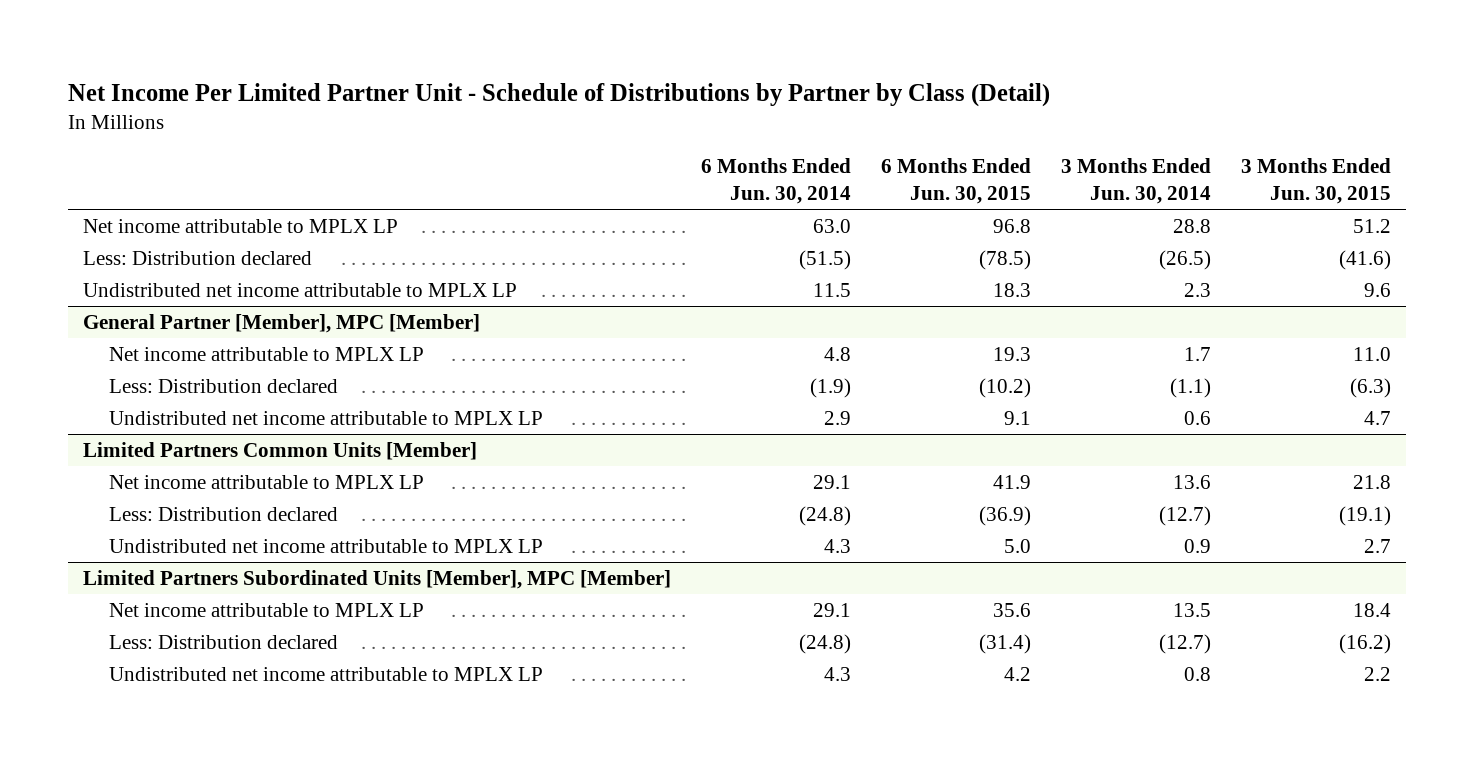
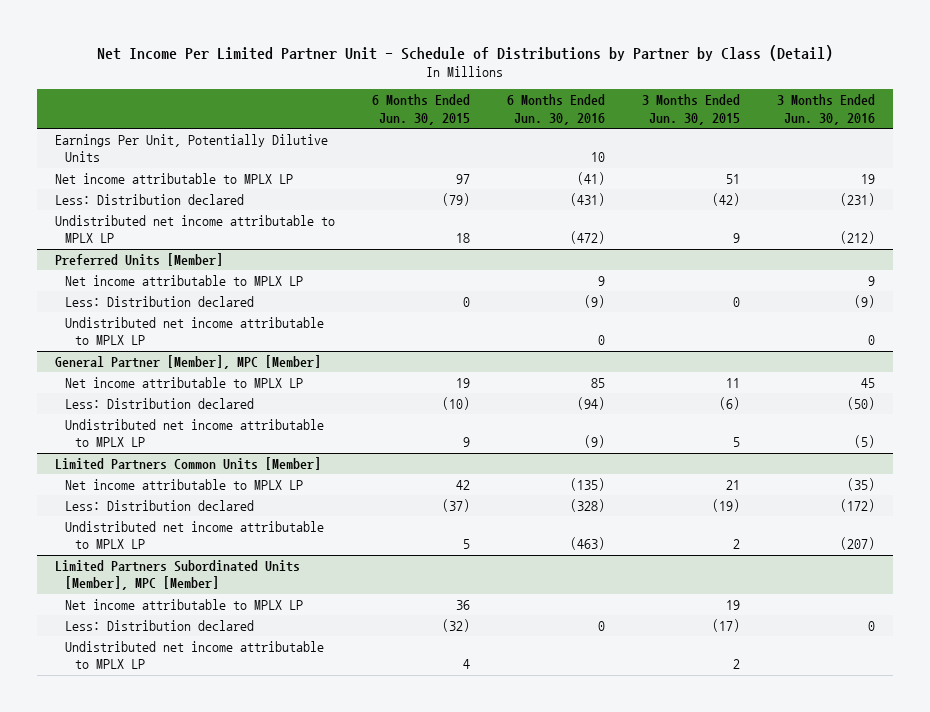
[700,158,851,205] 6 Months Ended Jun. 30, 2014 -> none
[1060,158,1211,205] 3 Months Ended Jun. 30, 2014 -> none
none -> [507,94,606,125] 6 Months Ended Jun. 30, 2016
none -> [776,94,875,125] 3 Months Ended Jun. 30, 2016
none -> [55,134,329,163] Earnings Per Unit, Potentially Dilutive Units
[992,219,1031,234] 96.8 -> [456,174,471,185] 97
[1352,219,1391,234] 51.2 -> [725,174,740,185] 51
[978,250,1031,271] (78.5) -> [442,193,471,207] (79)
[1338,250,1391,271] (41.6) -> [711,193,740,207] (42)
[992,283,1031,298] 18.3 -> [456,233,471,244] 18
[1363,283,1391,298] 9.6 -> [732,233,740,244] 9
none -> [55,253,224,267] Preferred Units [Member]
none -> [65,275,304,287] Net income attributable to MPLX LP
none -> [65,296,255,308] Less: Distribution declared
none -> [65,317,325,346] Undistributed net income attributable to MPLX LP
[992,347,1031,362] 19.3 -> [456,378,471,389] 19
[1352,347,1391,362] 11.0 -> [725,378,740,389] 11
[978,378,1031,399] (10.2) -> [442,397,471,411] (10)
[1349,378,1391,399] (6.3) -> [718,397,740,411] (6)
[1003,411,1031,426] 9.1 -> [463,437,471,448] 9
[1363,411,1391,426] 4.7 -> [732,437,740,448] 5
[992,475,1031,490] 41.9 -> [456,480,471,491] 42
[1352,475,1391,490] 21.8 -> [725,480,740,491] 21
[978,506,1031,527] (36.9) -> [442,499,471,513] (37)
[1338,506,1391,527] (19.1) -> [711,499,740,513] (19)
[1003,539,1031,554] 5.0 -> [463,539,471,550] 5
[1363,539,1391,554] 2.7 -> [732,539,740,550] 2
[992,603,1031,618] 35.6 -> [456,600,471,611] 36
[1352,603,1391,618] 18.4 -> [725,600,740,611] 19
[978,634,1031,655] (31.4) -> [442,619,471,633] (32)
[1338,634,1391,655] (16.2) -> [711,619,740,633] (17)
[1003,667,1031,682] 4.2 -> [463,659,471,670] 4
[1363,667,1391,682] 2.2 -> [732,659,740,670] 2

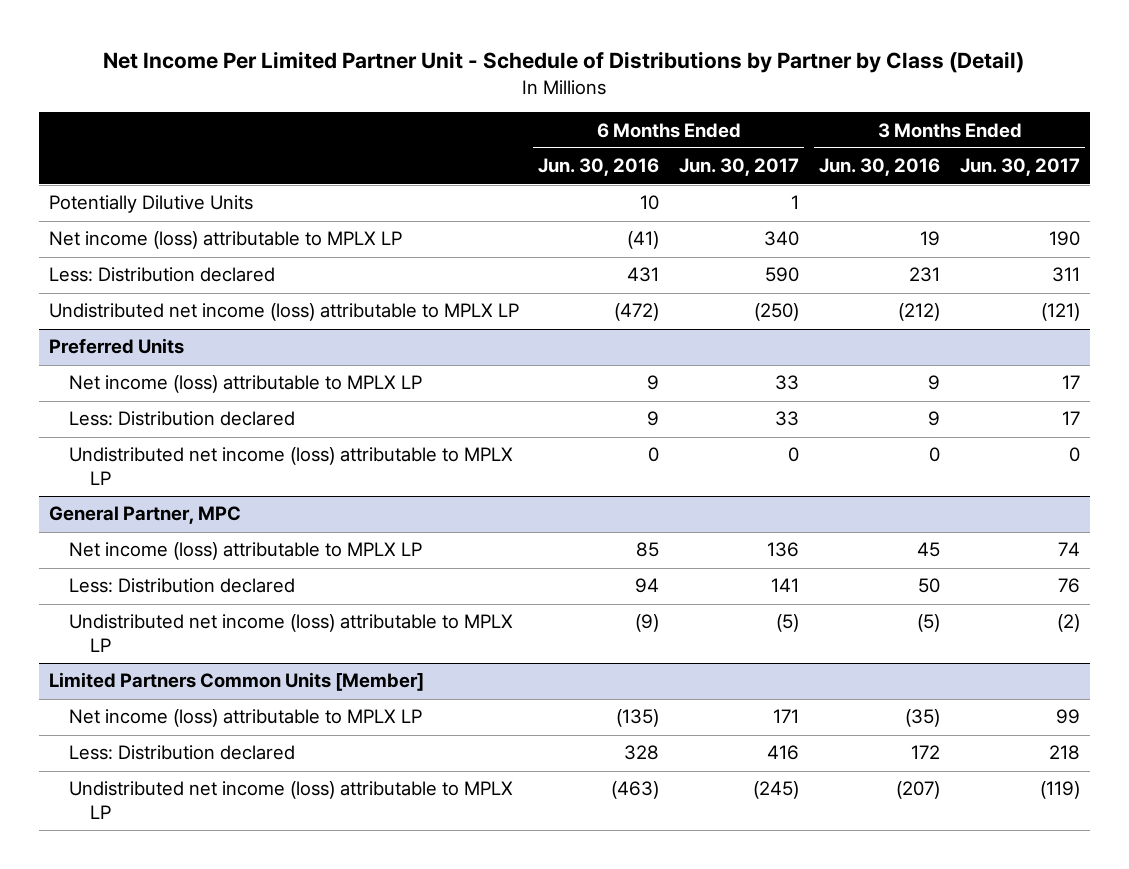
[372,94,471,125] 6 Months Ended Jun. 30, 2015 -> none
[641,94,740,125] 3 Months Ended Jun. 30, 2015 -> none
none -> [679,158,800,177] Jun. 30, 2017
none -> [959,158,1080,177] Jun. 30, 2017
[55,134,329,163] Earnings Per Unit, Potentially Dilutive Units -> [48,195,253,214] Potentially Dilutive Units
[55,173,294,185] Net income attributable to MPLX LP -> [48,231,402,250] Net income (loss) attributable to MPLX LP
[570,193,606,207] (431) -> [627,267,660,283] 431
[839,193,875,207] (231) -> [909,267,941,283] 231
[55,215,336,244] Undistributed net income attributable to MPLX LP -> [48,303,519,322] Undistributed net income (loss) attributable to MPLX LP
[55,253,224,267] Preferred Units [Member] -> [48,338,184,355] Preferred Units
[65,275,304,287] Net income attributable to MPLX LP -> [69,375,423,394] Net income (loss) attributable to MPLX LP
[584,295,606,309] (9) -> [647,411,660,427] 9
[853,295,875,309] (9) -> [928,411,941,427] 9
[65,317,325,346] Undistributed net income attributable to MPLX LP -> [69,447,514,485] Undistributed net income (loss) attributable to MPLX LP
[55,355,322,370] General Partner [Member], MPC [Member] -> [48,506,241,525] General Partner, MPC
[65,377,304,389] Net income attributable to MPLX LP -> [69,542,423,561] Net income (loss) attributable to MPLX LP
[577,397,606,411] (94) -> [635,578,660,594] 94
[846,397,875,411] (50) -> [918,578,941,594] 50
[65,419,325,448] Undistributed net income attributable to MPLX LP -> [69,614,514,652] Undistributed net income (loss) attributable to MPLX LP
[55,560,301,591] Limited Partners Subordinated Units [Member], MPC [Member] -> none
[65,599,304,611] Net income attributable to MPLX LP -> none
[65,620,255,632] Less: Distribution declared -> none
[65,641,325,670] Undistributed net income attributable to MPLX LP -> none
[65,479,304,491] Net income attributable to MPLX LP -> [69,709,423,728] Net income (loss) attributable to MPLX LP
[570,499,606,513] (328) -> [624,745,660,761] 328
[839,499,875,513] (172) -> [911,745,941,760] 172
[65,521,325,550] Undistributed net income attributable to MPLX LP -> [69,781,514,819] Undistributed net income (loss) attributable to MPLX LP

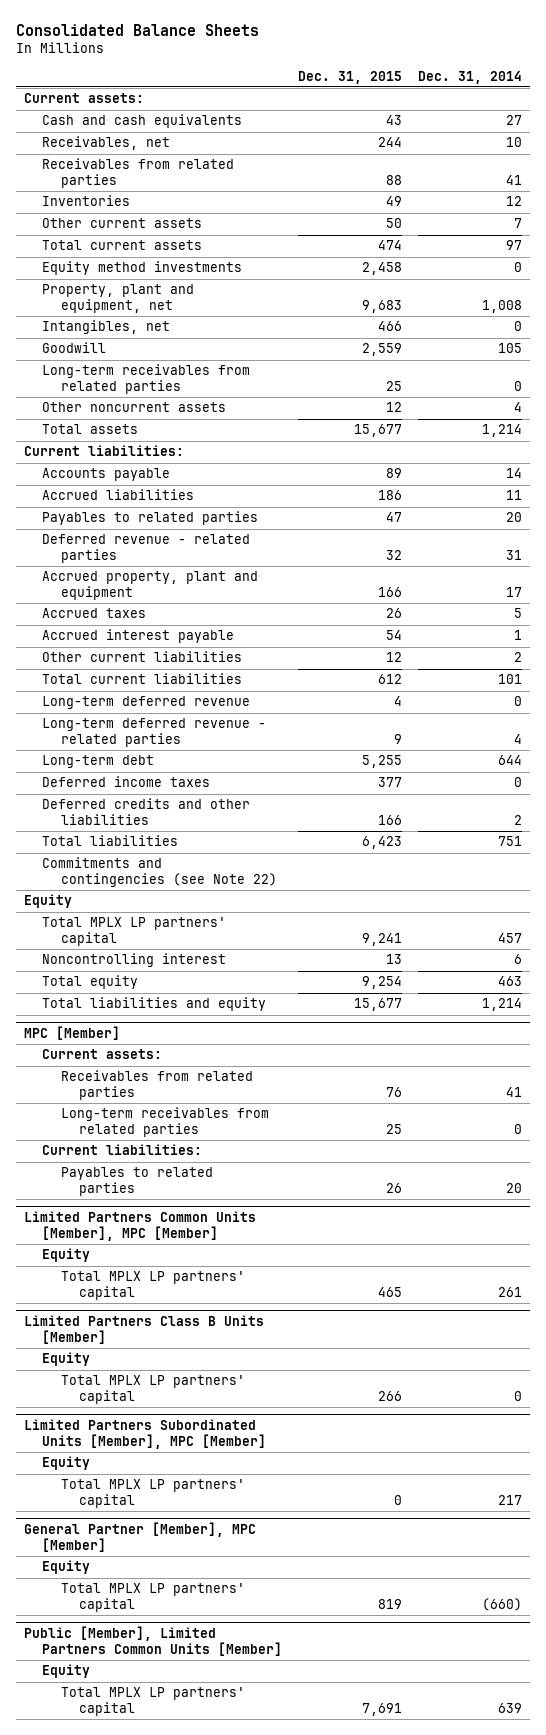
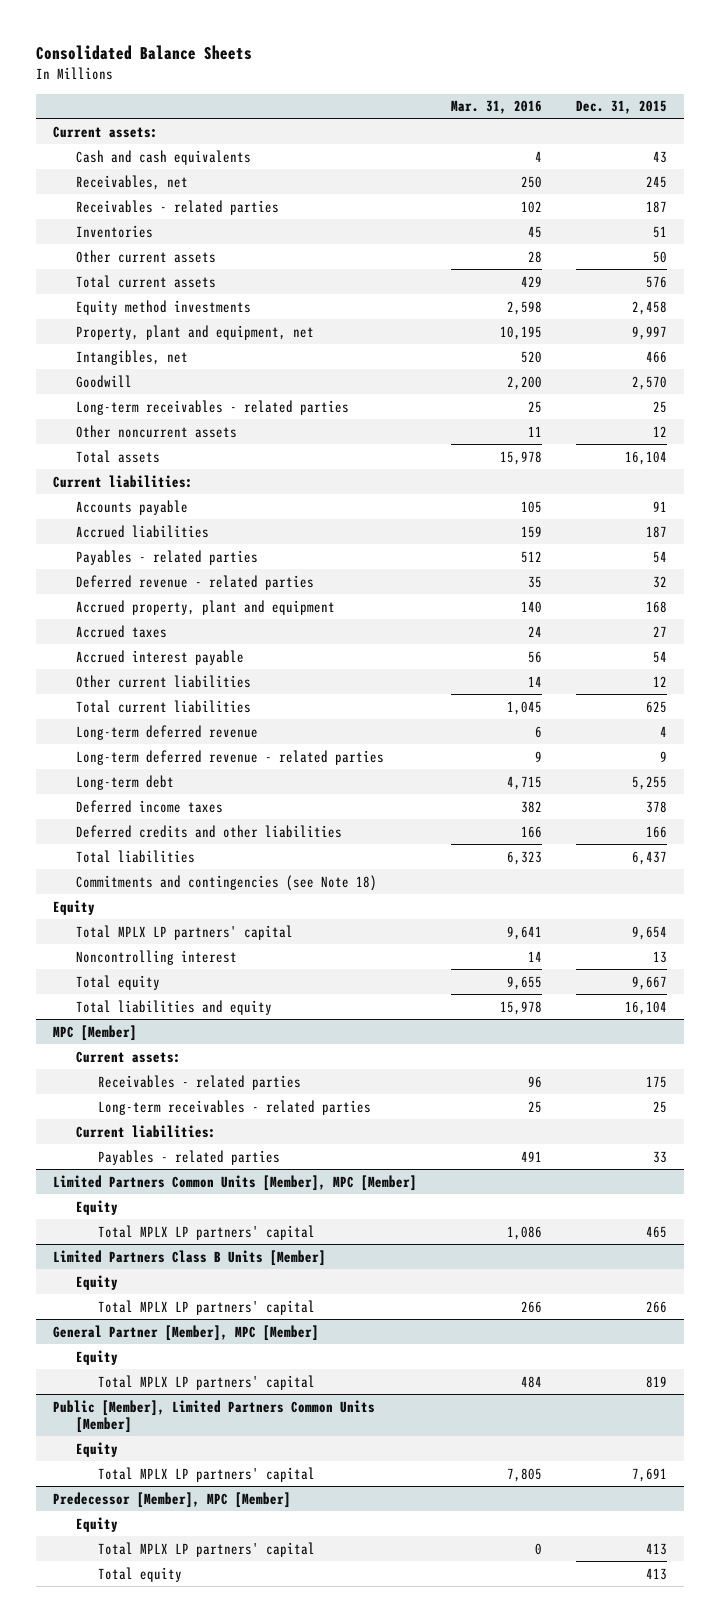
[417,70,522,84] Dec. 31, 2014 -> none
none -> [450,100,542,115] Mar. 31, 2016
[378,137,403,148] 244 -> [645,175,667,188] 245
[42,158,235,188] Receivables from related parties -> [75,199,279,215] Receivables - related parties
[386,174,403,185] 88 -> [645,200,667,213] 187
[386,196,403,207] 49 -> [652,225,667,238] 51
[378,240,403,251] 474 -> [645,275,667,288] 576
[362,299,403,313] 9,683 -> [631,325,667,340] 9,997
[362,343,403,357] 2,559 -> [631,375,667,390] 2,570
[42,364,251,394] Long-term receivables from related parties -> [75,399,349,415] Long-term receivables - related parties
[354,424,403,438] 15,677 -> [624,450,667,465] 16,104
[386,468,403,479] 89 -> [652,500,667,512] 91
[378,490,403,501] 186 -> [645,525,667,538] 187
[42,511,259,526] Payables to related parties -> [75,549,258,565] Payables - related parties
[386,512,403,523] 47 -> [652,550,667,563] 54
[378,586,403,597] 166 -> [645,600,667,613] 168
[386,608,403,619] 26 -> [652,625,667,637] 27
[378,674,403,685] 612 -> [645,700,667,713] 625
[378,777,403,788] 377 -> [645,800,667,813] 378
[362,836,403,850] 6,423 -> [631,850,667,865] 6,437
[42,857,277,887] Commitments and contingencies (see Note 22) -> [75,874,377,891] Commitments and contingencies (see Note 18)
[362,932,403,946] 9,241 -> [631,925,667,940] 9,654
[362,976,403,990] 9,254 -> [631,975,667,990] 9,667
[354,998,403,1012] 15,677 -> [624,1000,667,1015] 16,104
[60,1070,253,1100] Receivables from related parties -> [98,1074,302,1090] Receivables - related parties
[386,1086,403,1097] 76 -> [645,1075,667,1088] 175
[60,1107,269,1137] Long-term receivables from related parties -> [98,1099,372,1115] Long-term receivables - related parties
[60,1167,213,1196] Payables to related parties -> [98,1149,281,1165] Payables - related parties
[386,1182,403,1193] 26 -> [652,1150,667,1163] 33
[23,1419,267,1449] Limited Partners Subordinated Units [Member], MPC [Member] -> none
[42,1456,91,1471] Equity -> none
[60,1479,245,1508] Total MPLX LP partners' capital -> none
none -> [53,1491,292,1508] Predecessor [Member], MPC [Member]
none -> [75,1516,118,1532] Equity
none -> [98,1541,316,1557] Total MPLX LP partners' capital
none -> [98,1566,183,1582] Total equity

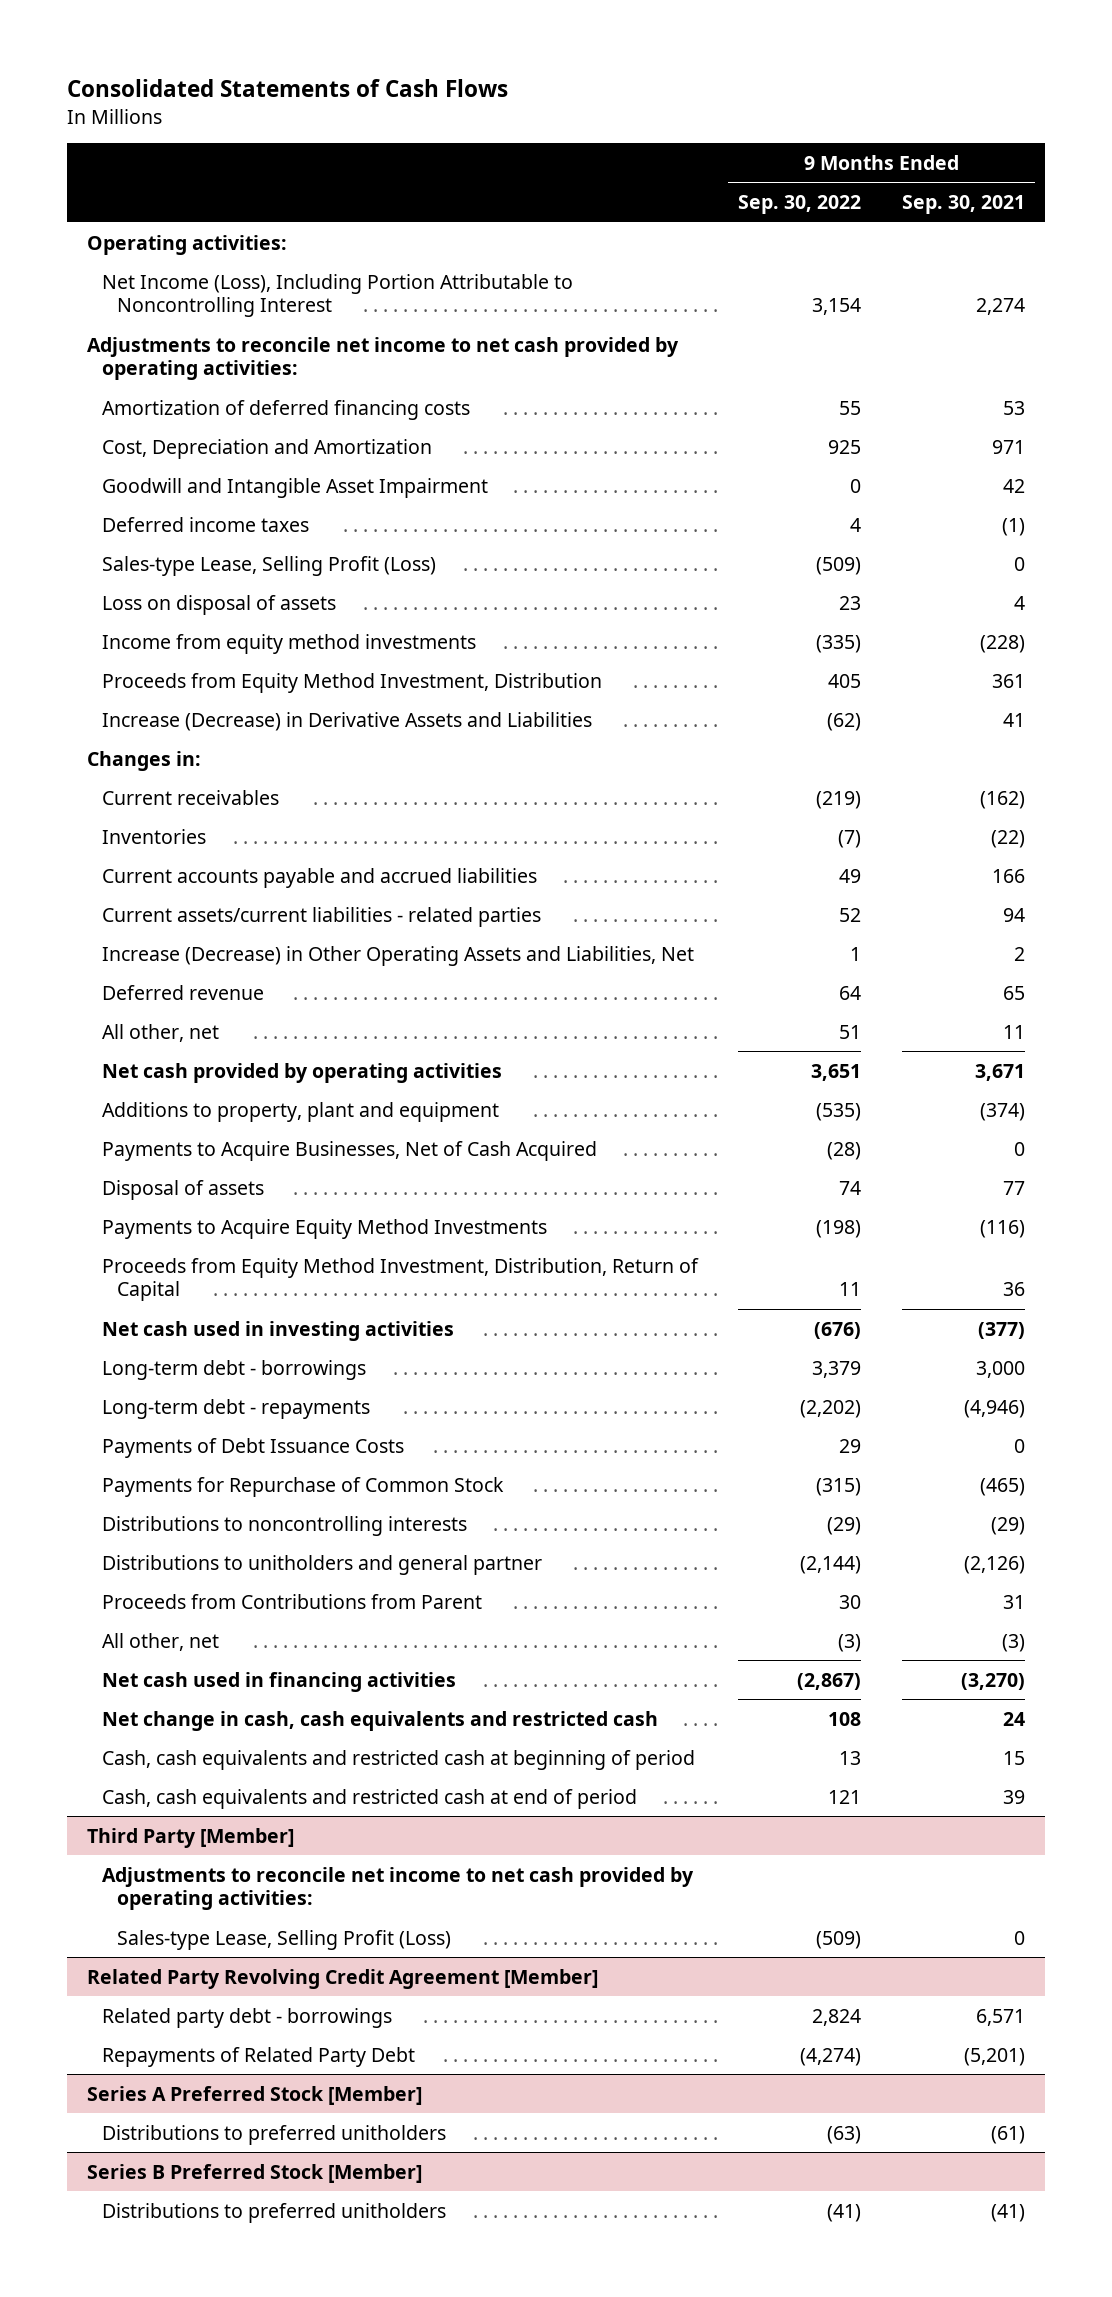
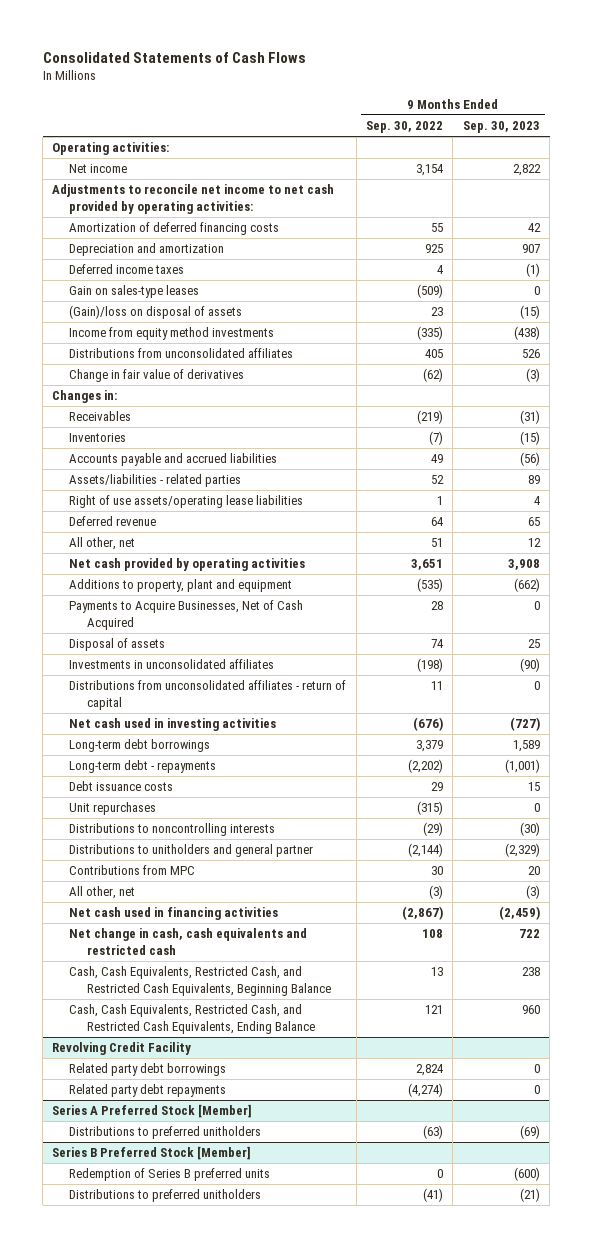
[901,195,1025,215] Sep. 30, 2021 -> none
none -> [462,120,540,133] Sep. 30, 2023
[101,273,573,318] Net Income (Loss), Including Portion Attributable to Noncontrolling Interest -> [69,164,128,174] Net income
[101,477,488,498] Goodwill and Intangible Asset Impairment -> none
[101,438,432,459] Cost, Depreciation and Amortization -> [69,243,225,257] Depreciation and amortization
[101,555,436,576] Sales-type Lease, Selling Profit (Loss) -> [69,285,200,299] Gain on sales-type leases
[101,594,336,615] Loss on disposal of assets -> [69,305,243,320] (Gain)/loss on disposal of assets
[101,672,602,693] Proceeds from Equity Method Investment, Distribution -> [69,348,294,359] Distributions from unconsolidated affiliates
[101,711,592,731] Increase (Decrease) in Derivative Assets and Liabilities -> [69,369,245,383] Change in fair value of derivatives
[101,789,279,805] Current receivables -> [69,411,132,422] Receivables
[101,867,537,888] Current accounts payable and accrued liabilities -> [69,453,278,467] Accounts payable and accrued liabilities
[101,906,541,927] Current assets/current liabilities - related parties -> [69,474,242,488] Assets/liabilities - related parties
[101,945,694,966] Increase (Decrease) in Other Operating Assets and Liabilities, Net -> [69,495,304,509] Right of use assets/operating lease liabilities
[827,1141,862,1160] (28) -> [431,601,444,611] 28
[101,1218,547,1239] Payments to Acquire Equity Method Investments -> [69,659,275,670] Investments in unconsolidated affiliates
[101,1257,699,1302] Proceeds from Equity Method Investment, Distribution, Return of Capital -> [69,680,347,710] Distributions from unconsolidated affiliates - return of capital
[101,1359,366,1380] Long-term debt - borrowings -> [69,739,211,753] Long-term debt borrowings
[101,1437,404,1458] Payments of Debt Issuance Costs -> [69,781,174,792] Debt issuance costs
[101,1476,504,1497] Payments for Repurchase of Common Stock -> [69,802,157,816] Unit repurchases
[101,1593,482,1609] Proceeds from Contributions from Parent -> [69,865,196,876] Contributions from MPC
[87,1827,295,1848] Third Party [Member] -> none
[101,1866,694,1911] Adjustments to reconcile net income to net cash provided by operating activities: -> none
[116,1929,451,1950] Sales-type Lease, Selling Profit (Loss) -> none
[87,1968,599,1989] Related Party Revolving Credit Agreement [Member] -> none
[101,1749,695,1770] Cash, cash equivalents and restricted cash at beginning of period -> [69,966,331,996] Cash, Cash Equivalents, Restricted Cash, and Restricted Cash Equivalents, Beginning Balance
[101,1788,637,1809] Cash, cash equivalents and restricted cash at end of period -> [69,1004,315,1034] Cash, Cash Equivalents, Restricted Cash, and Restricted Cash Equivalents, Ending Balance
none -> [52,1042,192,1056] Revolving Credit Facility
[101,2007,392,2028] Related party debt - borrowings -> [69,1063,227,1077] Related party debt borrowings
[101,2046,415,2067] Repayments of Related Party Debt -> [69,1084,227,1098] Related party debt repayments
none -> [69,1168,271,1182] Redemption of Series B preferred units

